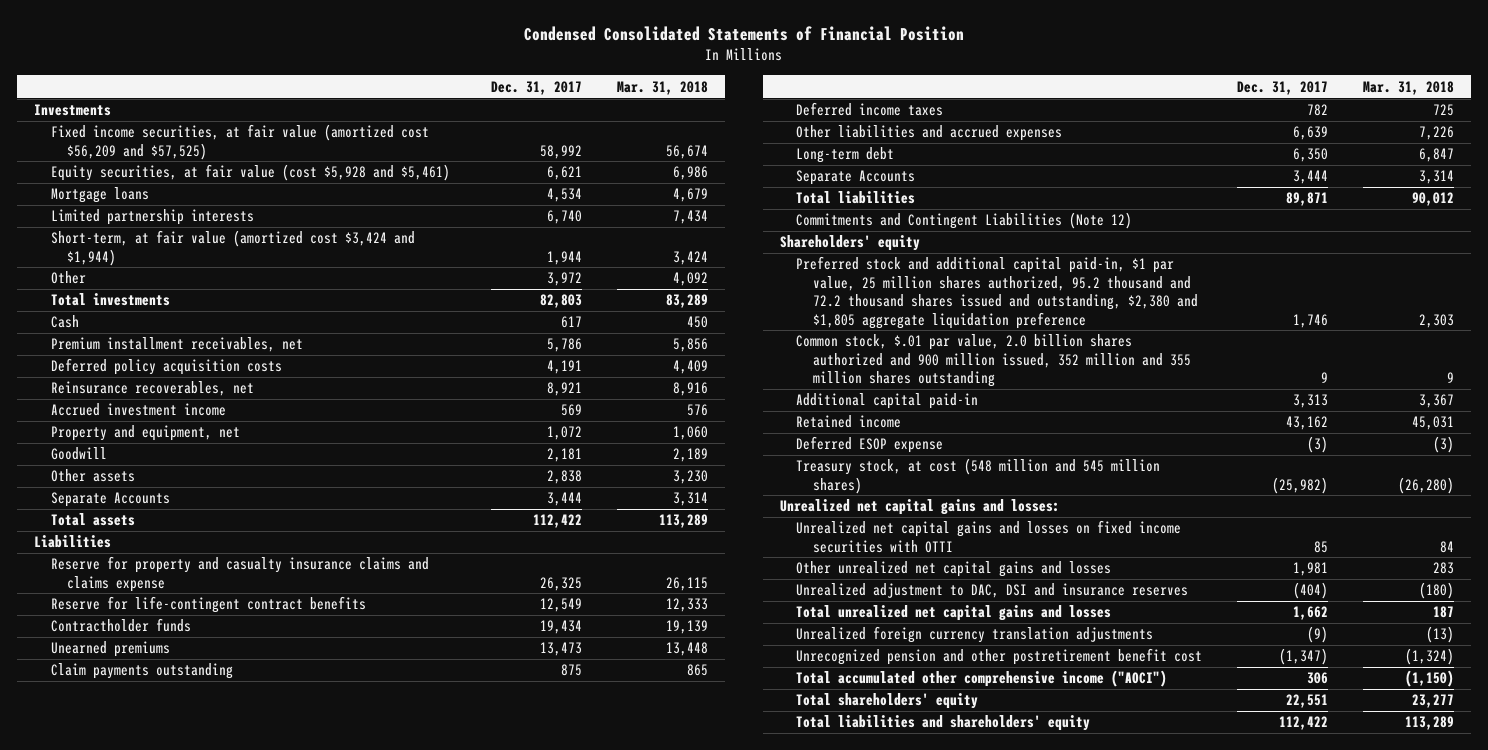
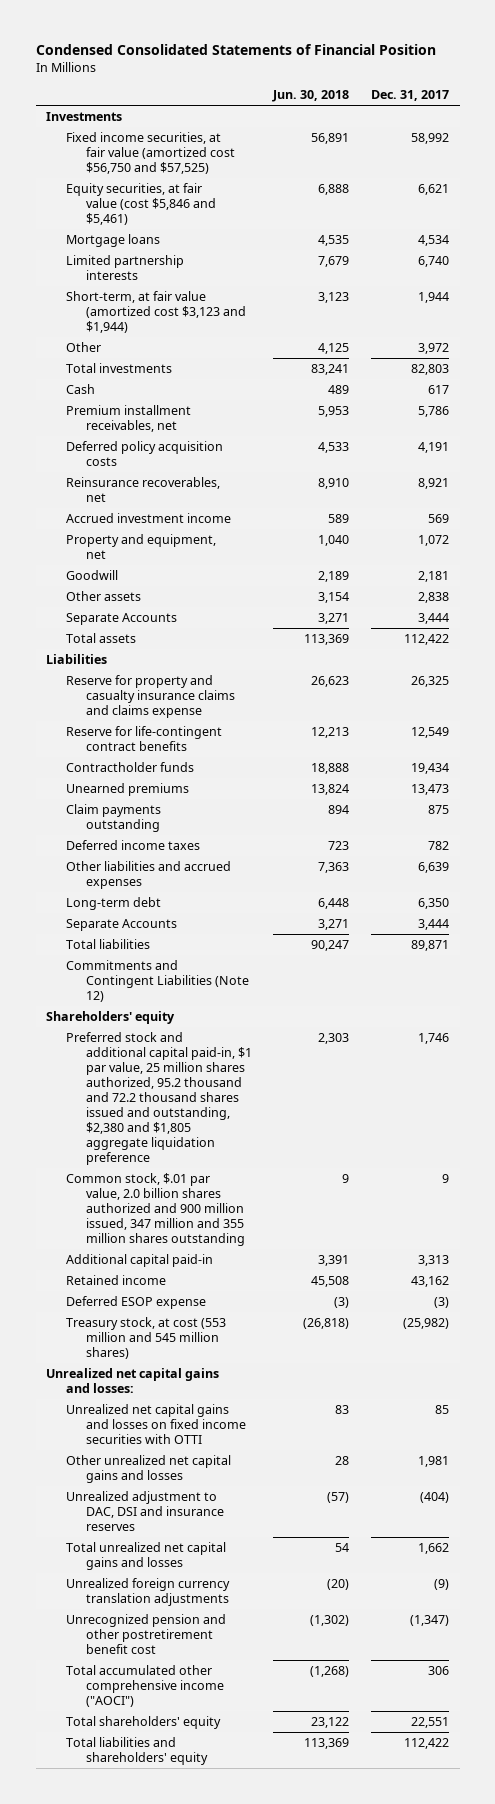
[616,80,708,95] Mar. 31, 2018 -> none
none -> [272,89,350,102] Jun. 30, 2018
[50,124,429,160] Fixed income securities, at fair value (amortized cost $56,209 and $57,525) -> [66,132,235,175] Fixed income securities, at fair value (amortized cost $56,750 and $57,525)
[50,164,450,182] Equity securities, at fair value (cost $5,928 and $5,461) -> [66,183,216,226] Equity securities, at fair value (cost $5,846 and $5,461)
[50,230,415,266] Short-term, at fair value (amortized cost $3,424 and $1,944) -> [66,291,246,334] Short-term, at fair value (amortized cost $3,123 and $1,944)
[796,334,1191,388] Common stock, $.01 par value, 2.0 billion shares authorized and 900 million issued, 352 million and 355 million shares outstanding -> [66,1173,245,1247] Common stock, $.01 par value, 2.0 billion shares authorized and 900 million issued, 347 million and 355 million shares outstanding
[796,458,1161,494] Treasury stock, at cost (548 million and 545 million shares) -> [66,1317,227,1360] Treasury stock, at cost (553 million and 545 million shares)

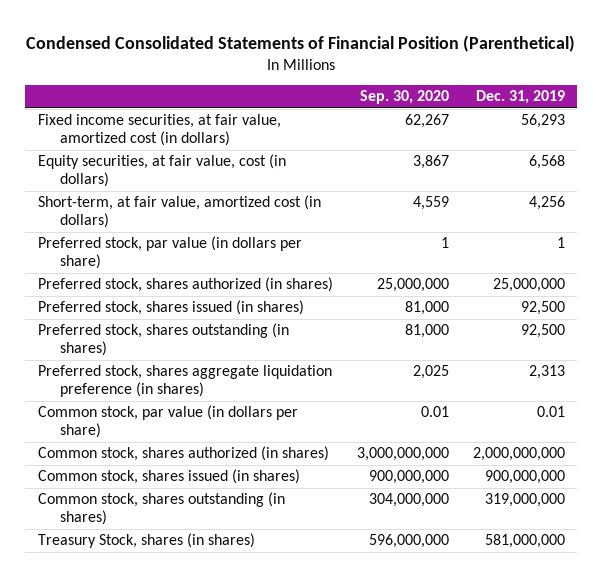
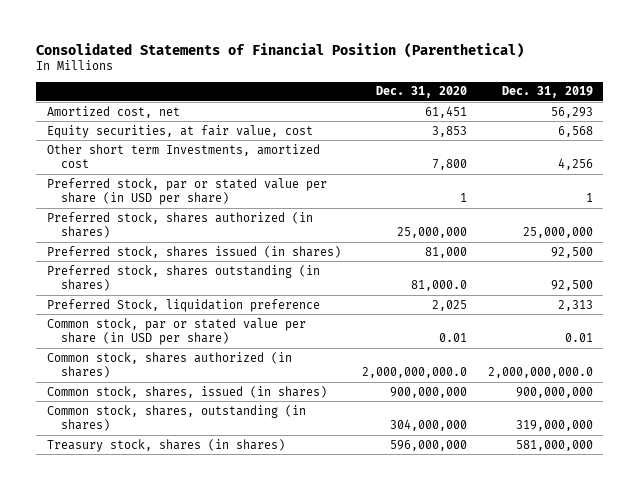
[26,35,576,53] Condensed Consolidated Statements of Financial Position (Parenthetical) -> [36,42,525,58] Consolidated Statements of Financial Position (Parenthetical)
[359,90,449,105] Sep. 30, 2020 -> none
none -> [375,86,467,99] Dec. 31, 2020
[37,114,281,147] Fixed income securities, at fair value, amortized cost (in dollars) -> [46,105,180,118] Amortized cost, net
[37,154,286,188] Equity securities, at fair value, cost (in dollars) -> [46,124,313,138] Equity securities, at fair value, cost
[37,195,321,229] Short-term, at fair value, amortized cost (in dollars) -> [46,143,320,168] Other short term Investments, amortized cost
[37,236,302,270] Preferred stock, par value (in dollars per share) -> [46,177,327,205] Preferred stock, par or stated value per share (in USD per share)
[37,365,332,398] Preferred stock, shares aggregate liquidation preference (in shares) -> [46,298,320,312] Preferred Stock, liquidation preference
[37,405,298,439] Common stock, par value (in dollars per share) -> [46,317,306,345] Common stock, par or stated value per share (in USD per share)
[473,447,566,462] 2,000,000,000 -> [487,366,593,378] 2,000,000,000.0
[37,469,300,485] Common stock, shares issued (in shares) -> [46,385,327,398] Common stock, shares, issued (in shares)
[37,492,285,526] Common stock, shares outstanding (in shares) -> [46,404,306,431] Common stock, shares, outstanding (in shares)
[37,533,255,549] Treasury Stock, shares (in shares) -> [46,438,285,452] Treasury stock, shares (in shares)

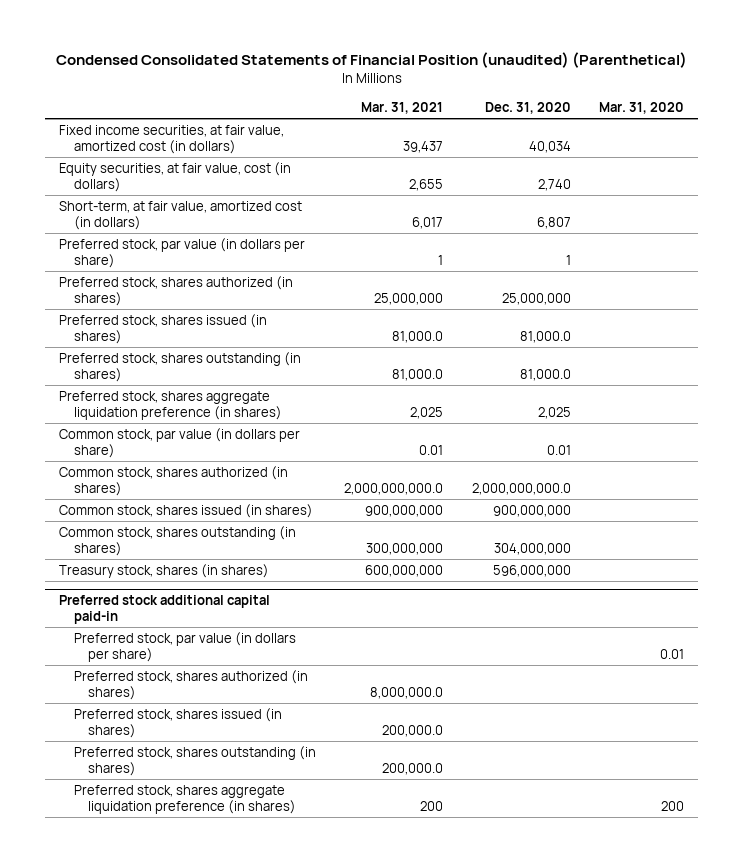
[36,42,525,58] Consolidated Statements of Financial Position (Parenthetical) -> [55,52,687,69] Condensed Consolidated Statements of Financial Position (unaudited) (Parenthetical)
[501,86,593,99] Dec. 31, 2019 -> none
none -> [361,101,444,114] Mar. 31, 2021
none -> [599,101,685,114] Mar. 31, 2020
[46,105,180,118] Amortized cost, net -> none
none -> [59,124,285,155] Fixed income securities, at fair value, amortized cost (in dollars)
[46,124,313,138] Equity securities, at fair value, cost -> [59,161,292,193] Equity securities, at fair value, cost (in dollars)
[431,125,467,137] 3,853 -> [537,179,571,192] 2,740
[46,143,320,168] Other short term Investments, amortized cost -> [59,200,303,231] Short-term, at fair value, amortized cost (in dollars)
[431,158,467,170] 7,800 -> [536,217,571,230] 6,807
[46,177,327,205] Preferred stock, par or stated value per share (in USD per share) -> [59,237,306,269] Preferred stock, par value (in dollars per share)
[424,246,467,258] 81,000 -> [519,331,571,344] 81,000.0
[46,298,320,312] Preferred Stock, liquidation preference -> [59,390,282,421] Preferred stock, shares aggregate liquidation preference (in shares)
[46,317,306,345] Common stock, par or stated value per share (in USD per share) -> [59,427,301,459] Common stock, par value (in dollars per share)
[46,385,327,398] Common stock, shares, issued (in shares) -> [59,503,314,518] Common stock, shares issued (in shares)
[46,404,306,431] Common stock, shares, outstanding (in shares) -> [59,525,297,557] Common stock, shares outstanding (in shares)
none -> [59,594,271,625] Preferred stock additional capital paid-in
none -> [73,631,296,663] Preferred stock, par value (in dollars per share)
none -> [73,669,308,701] Preferred stock, shares authorized (in shares)
none -> [73,707,282,739] Preferred stock, shares issued (in shares)
none -> [73,745,316,777] Preferred stock, shares outstanding (in shares)
none -> [73,784,297,815] Preferred stock, shares aggregate liquidation preference (in shares)

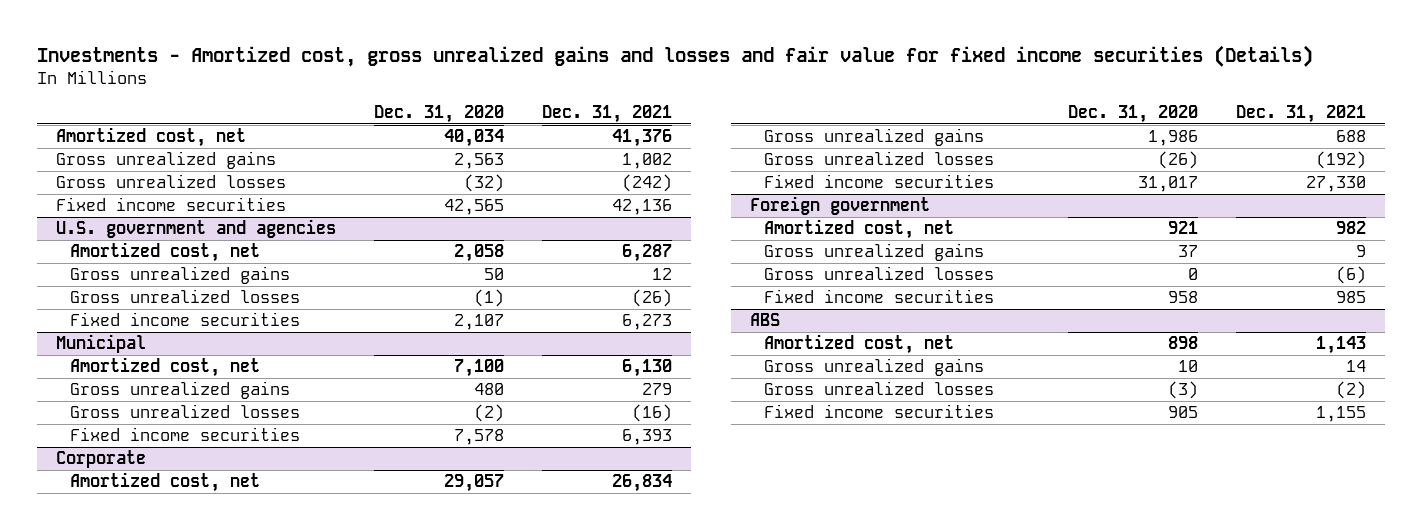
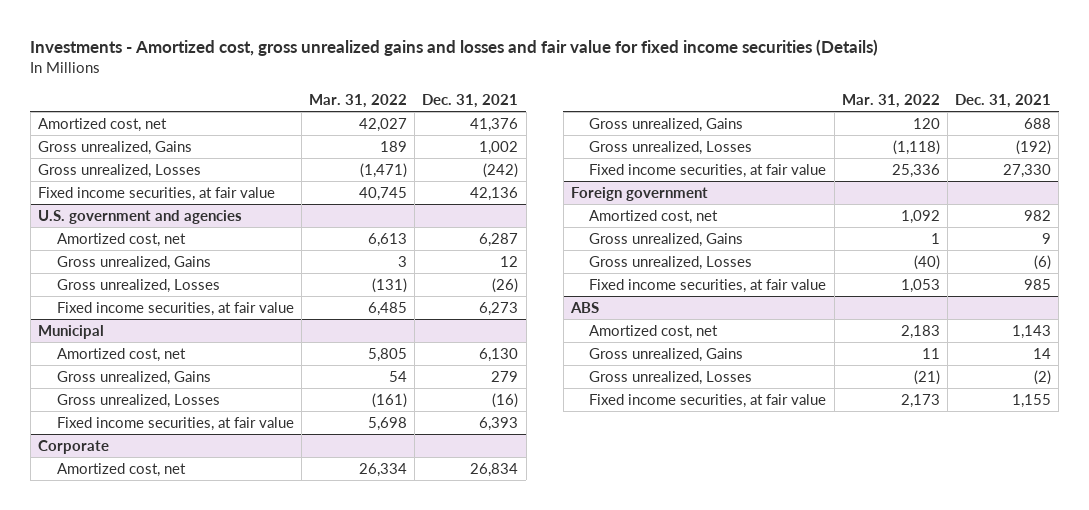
[373,104,504,123] Dec. 31, 2020 -> none
none -> [309,93,408,108] Mar. 31, 2022
[55,151,276,170] Gross unrealized gains -> [38,140,193,155] Gross unrealized, Gains
[55,174,286,189] Gross unrealized losses -> [38,163,202,178] Gross unrealized, Losses
[55,197,286,212] Fixed income securities -> [38,186,276,201] Fixed income securities, at fair value
[69,266,290,285] Gross unrealized gains -> [56,255,211,270] Gross unrealized, Gains
[69,289,300,304] Gross unrealized losses -> [56,278,220,293] Gross unrealized, Losses
[69,312,300,327] Fixed income securities -> [56,301,294,316] Fixed income securities, at fair value
[69,381,290,400] Gross unrealized gains -> [56,370,211,385] Gross unrealized, Gains
[69,404,300,419] Gross unrealized losses -> [56,393,220,408] Gross unrealized, Losses
[69,427,300,442] Fixed income securities -> [56,416,294,431] Fixed income securities, at fair value
[764,128,985,147] Gross unrealized gains -> [589,117,744,132] Gross unrealized, Gains
[764,151,995,166] Gross unrealized losses -> [589,140,753,155] Gross unrealized, Losses
[764,174,995,189] Fixed income securities -> [589,163,827,178] Fixed income securities, at fair value
[764,243,985,262] Gross unrealized gains -> [589,232,744,247] Gross unrealized, Gains
[764,266,995,281] Gross unrealized losses -> [589,255,753,270] Gross unrealized, Losses
[764,289,995,304] Fixed income securities -> [589,278,827,293] Fixed income securities, at fair value
[764,358,985,377] Gross unrealized gains -> [589,347,744,362] Gross unrealized, Gains
[764,381,995,396] Gross unrealized losses -> [589,370,753,385] Gross unrealized, Losses
[764,404,995,419] Fixed income securities -> [589,393,827,408] Fixed income securities, at fair value

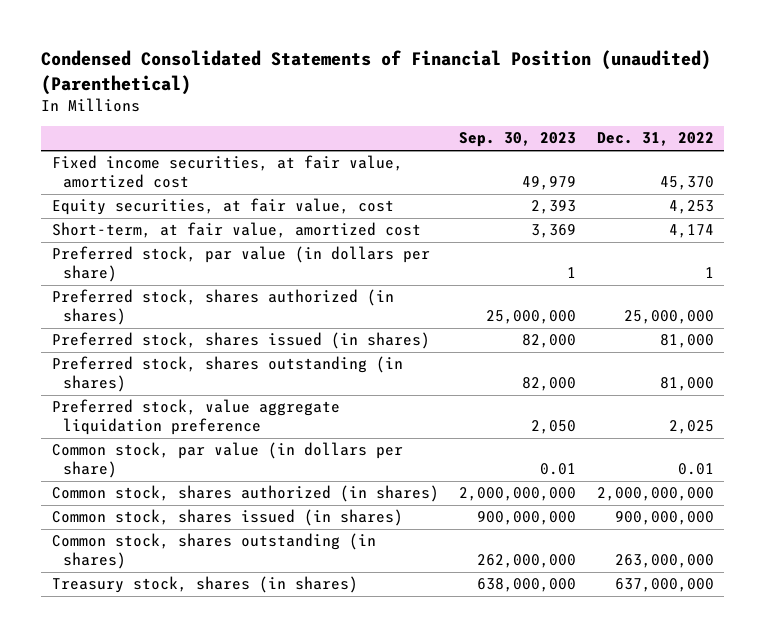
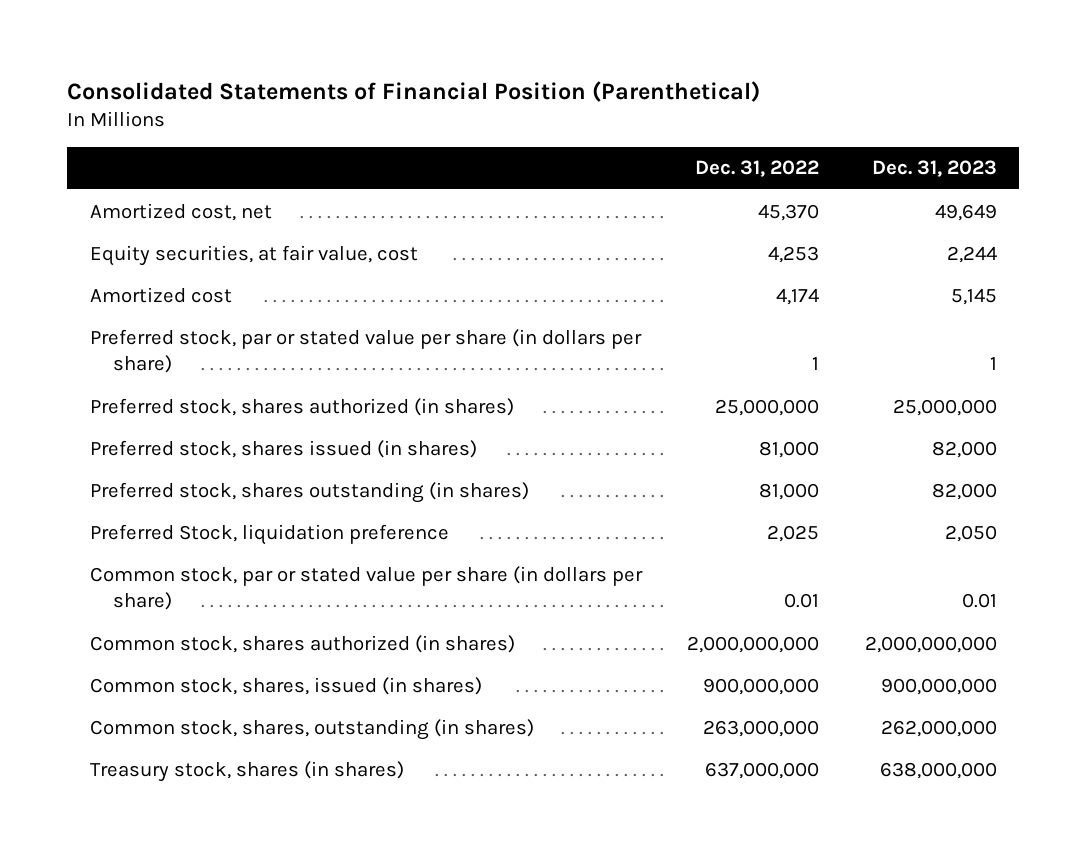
[41,50,712,95] Condensed Consolidated Statements of Financial Position (unaudited) (Parenthetical) -> [66,80,760,102] Consolidated Statements of Financial Position (Parenthetical)
[459,132,577,148] Sep. 30, 2023 -> none
none -> [871,160,997,178] Dec. 31, 2023
[51,155,403,189] Fixed income securities, at fair value, amortized cost -> [89,202,272,221] Amortized cost, net
[51,222,421,239] Short-term, at fair value, amortized cost -> [89,286,232,303] Amortized cost
[51,246,430,283] Preferred stock, par value (in dollars per share) -> [89,328,642,373] Preferred stock, par or stated value per share (in dollars per share)
[51,399,340,436] Preferred stock, value aggregate liquidation preference -> [89,523,449,545] Preferred Stock, liquidation preference
[51,442,403,479] Common stock, par value (in dollars per share) -> [89,565,643,610] Common stock, par or stated value per share (in dollars per share)
[51,509,403,527] Common stock, shares issued (in shares) -> [89,676,482,695] Common stock, shares, issued (in shares)
[51,533,376,570] Common stock, shares outstanding (in shares) -> [89,718,534,740] Common stock, shares, outstanding (in shares)

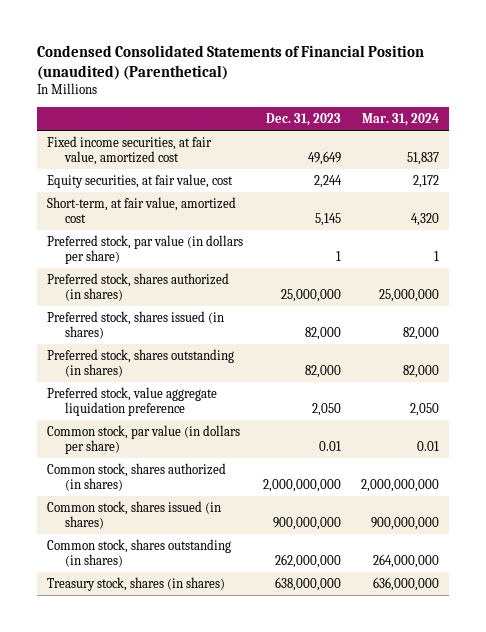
[66,80,760,102] Consolidated Statements of Financial Position (Parenthetical) -> [37,45,425,80] Condensed Consolidated Statements of Financial Position (unaudited) (Parenthetical)
[695,160,820,178] Dec. 31, 2022 -> none
none -> [361,113,439,127] Mar. 31, 2024
[89,202,272,221] Amortized cost, net -> [47,136,213,166] Fixed income securities, at fair value, amortized cost
[89,286,232,303] Amortized cost -> [47,197,237,224] Short-term, at fair value, amortized cost
[89,328,642,373] Preferred stock, par or stated value per share (in dollars per share) -> [47,235,244,265] Preferred stock, par value (in dollars per share)
[89,523,449,545] Preferred Stock, liquidation preference -> [47,387,218,417] Preferred stock, value aggregate liquidation preference
[89,565,643,610] Common stock, par or stated value per share (in dollars per share) -> [47,425,241,455] Common stock, par value (in dollars per share)
[89,676,482,695] Common stock, shares, issued (in shares) -> [47,501,222,530] Common stock, shares issued (in shares)
[89,718,534,740] Common stock, shares, outstanding (in shares) -> [47,539,232,568] Common stock, shares outstanding (in shares)

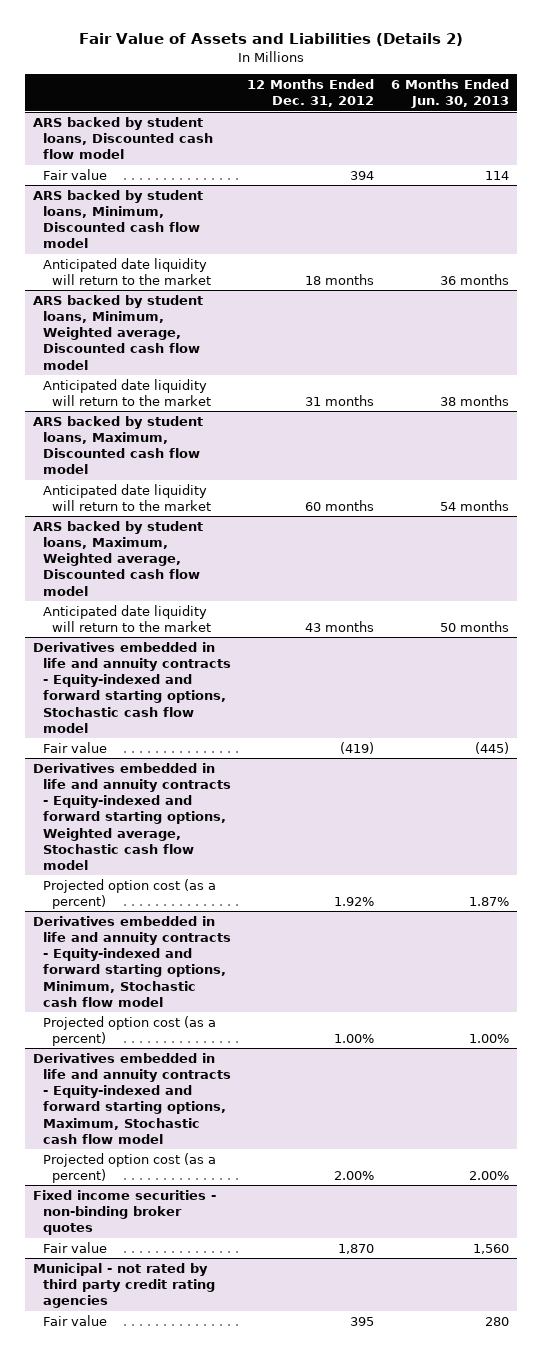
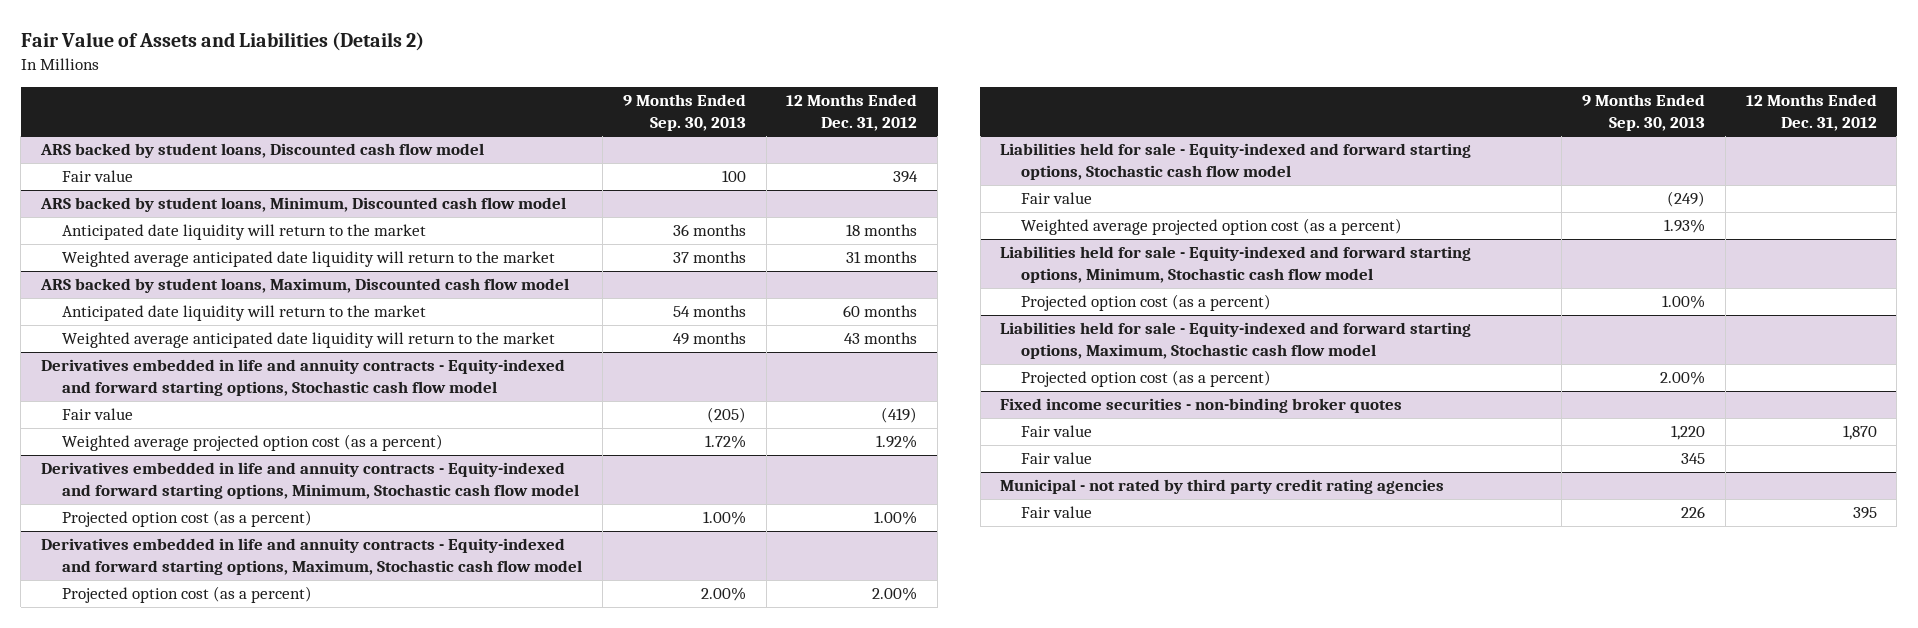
[390,78,509,109] 6 Months Ended Jun. 30, 2013 -> none
none -> [622,94,746,131] 9 Months Ended Sep. 30, 2013
[32,294,203,370] ARS backed by student loans, Minimum, Weighted average, Discounted cash flow model -> none
[42,378,212,406] Anticipated date liquidity will return to the market -> [62,251,556,268] Weighted average anticipated date liquidity will return to the market
[32,520,203,596] ARS backed by student loans, Maximum, Weighted average, Discounted cash flow model -> none
[42,604,212,632] Anticipated date liquidity will return to the market -> [62,332,556,349] Weighted average anticipated date liquidity will return to the market
[32,762,231,871] Derivatives embedded in life and annuity contracts - Equity-indexed and forward starting options, Weighted average, Stochastic cash flow model -> none
[42,878,216,909] Projected option cost (as a percent) -> [62,434,444,452] Weighted average projected option cost (as a percent)
none -> [1000,143,1472,180] Liabilities held for sale - Equity-indexed and forward starting options, Stochastic cash flow model
none -> [1021,192,1093,205] Fair value
none -> [1021,218,1403,236] Weighted average projected option cost (as a percent)
none -> [1000,246,1472,283] Liabilities held for sale - Equity-indexed and forward starting options, Minimum, Stochastic cash flow model
none -> [1021,294,1272,312] Projected option cost (as a percent)
none -> [1000,322,1472,359] Liabilities held for sale - Equity-indexed and forward starting options, Maximum, Stochastic cash flow model
none -> [1021,370,1272,388] Projected option cost (as a percent)
none -> [1021,452,1093,465] Fair value

